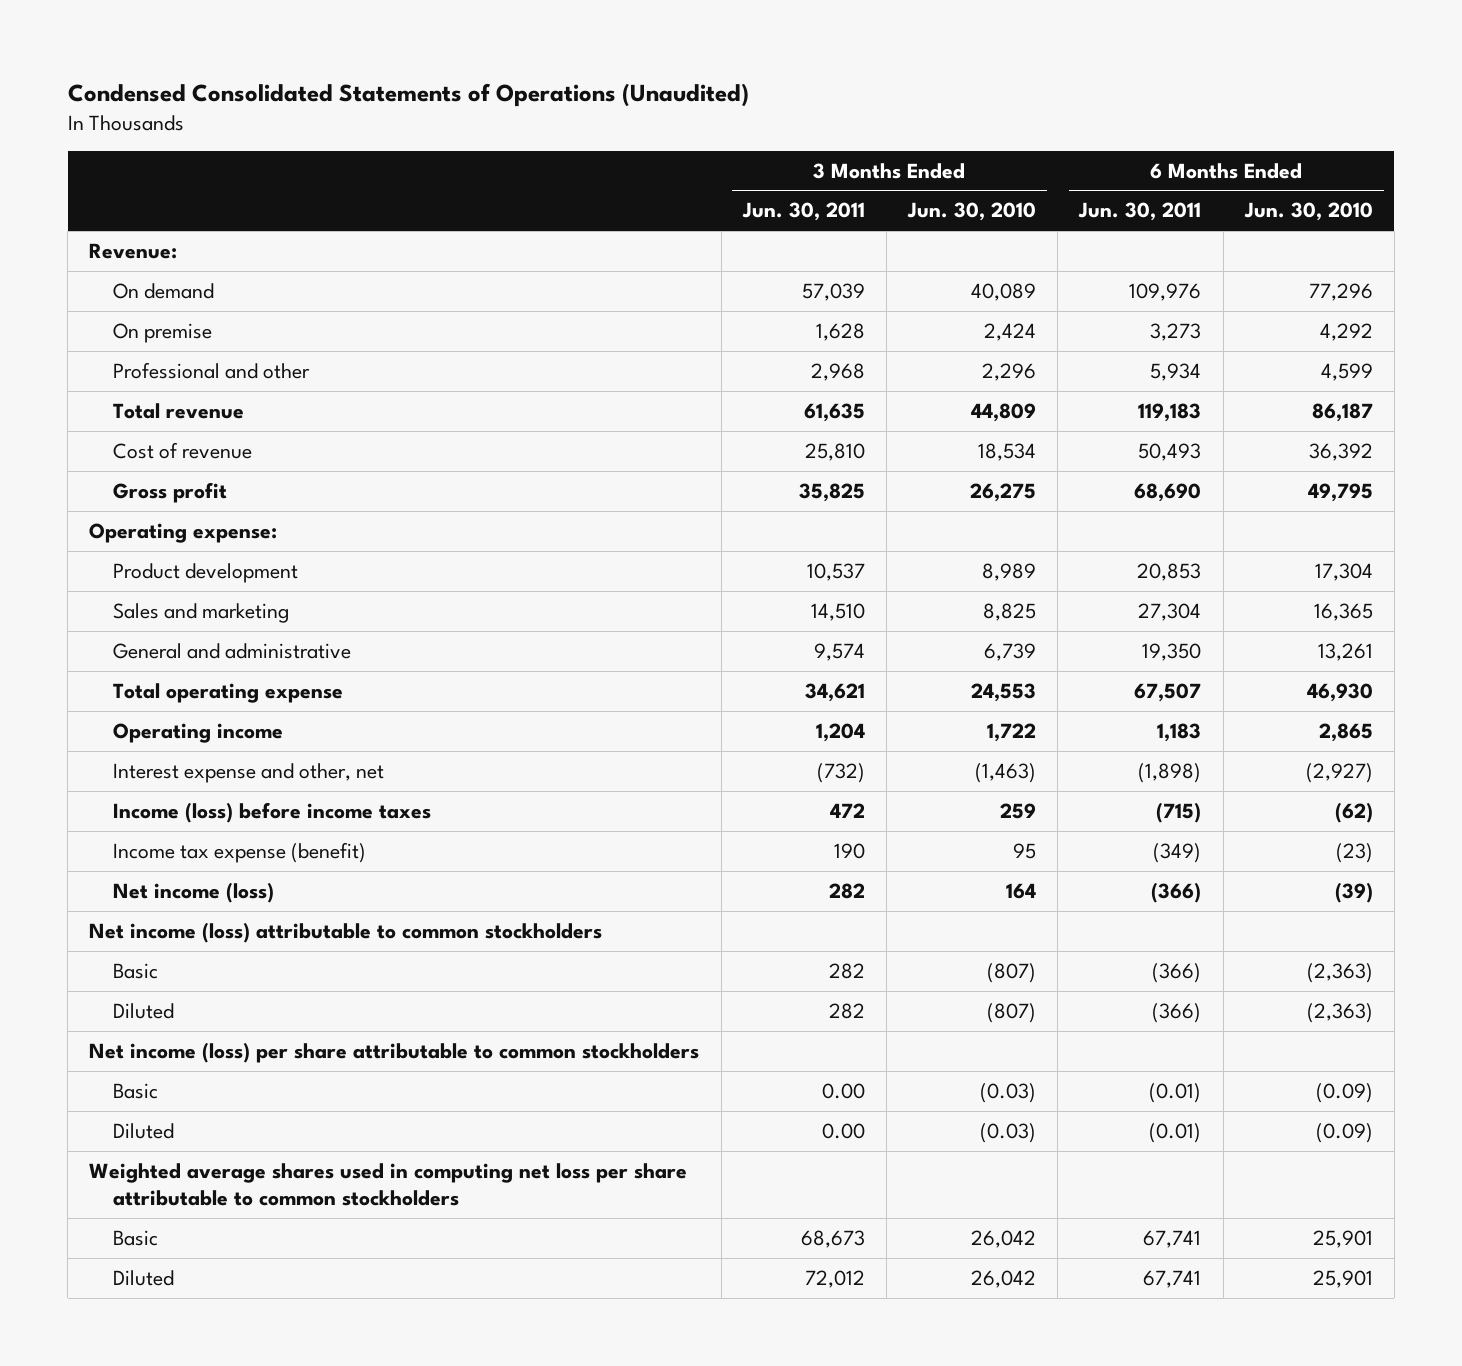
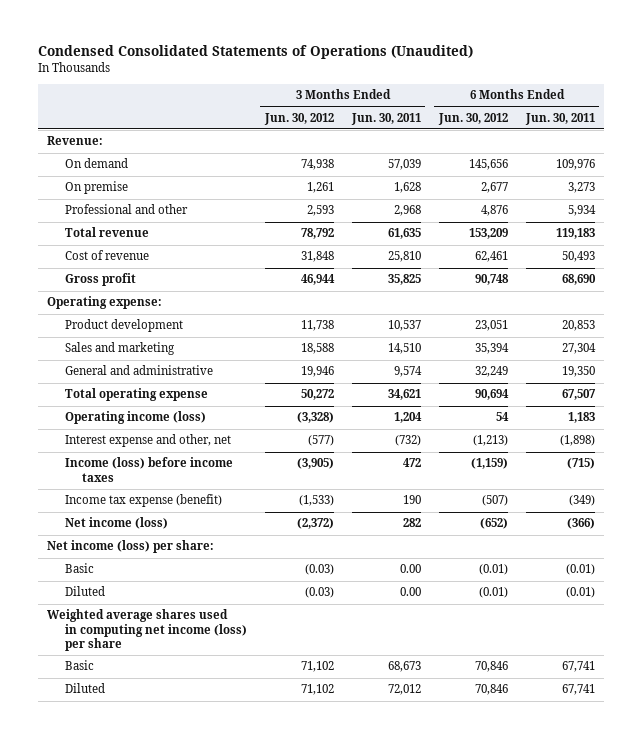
[907,202,1037,222] Jun. 30, 2010 -> none
[1243,202,1373,222] Jun. 30, 2010 -> none
none -> [263,112,334,125] Jun. 30, 2012
none -> [437,112,508,125] Jun. 30, 2012
[112,722,283,743] Operating income -> [64,411,206,425] Operating income (loss)
[89,921,603,943] Net income (loss) attributable to common stockholders -> none
[112,962,158,979] Basic -> none
[112,1002,174,1019] Diluted -> none
[89,1041,700,1063] Net income (loss) per share attributable to common stockholders -> [47,540,215,554] Net income (loss) per share:
[89,1162,688,1207] Weighted average shares used in computing net loss per share attributable to common stockholders -> [47,609,247,652] Weighted average shares used in computing net income (loss) per share

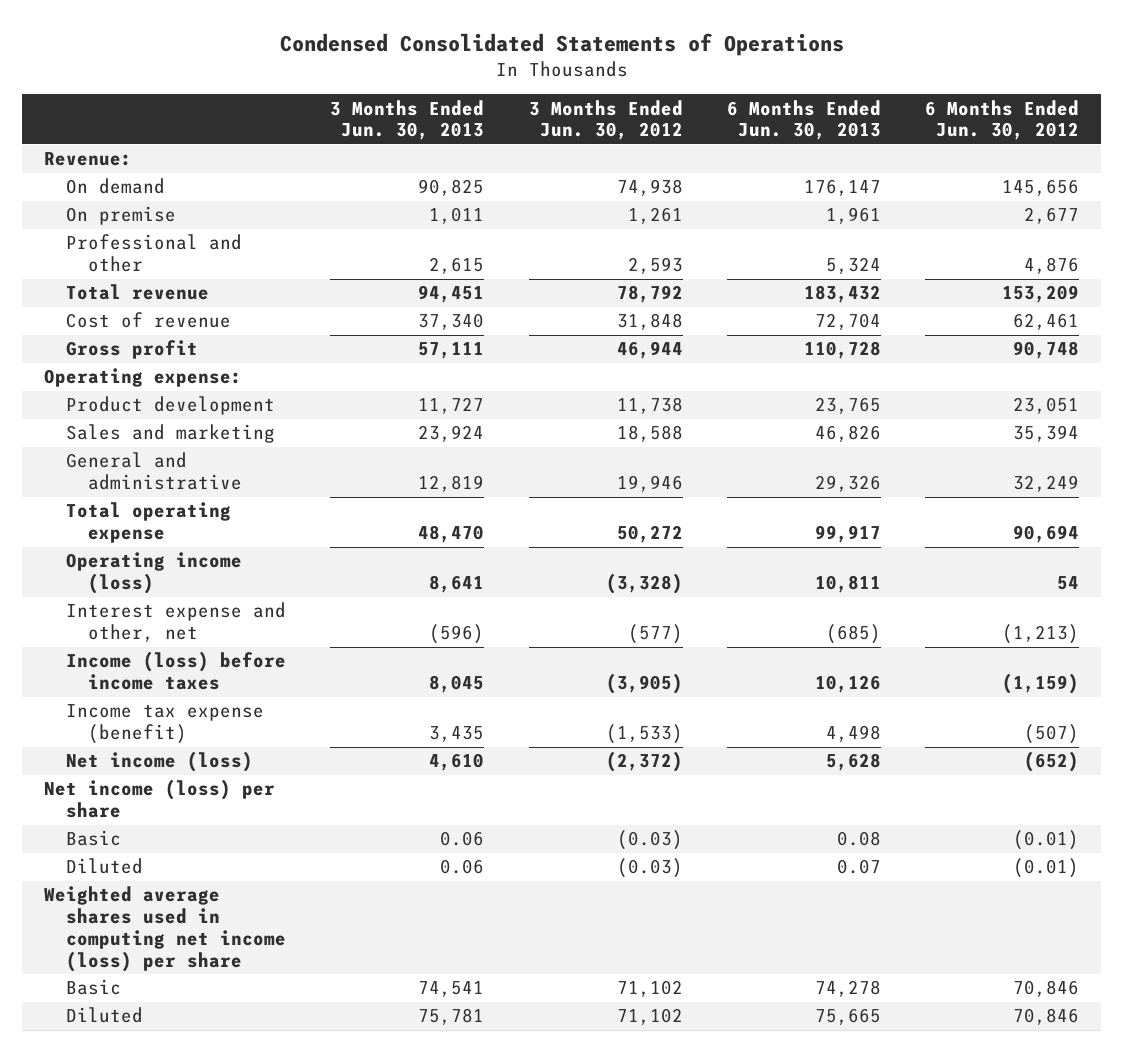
[38,45,474,60] Condensed Consolidated Statements of Operations (Unaudited) -> [279,32,844,56] Condensed Consolidated Statements of Operations
[350,112,421,125] Jun. 30, 2011 -> none
[524,112,595,125] Jun. 30, 2011 -> none
none -> [330,99,485,141] 3 Months Ended Jun. 30, 2013
none -> [726,99,881,141] 6 Months Ended Jun. 30, 2013
[47,540,215,554] Net income (loss) per share: -> [44,779,276,819] Net income (loss) per share

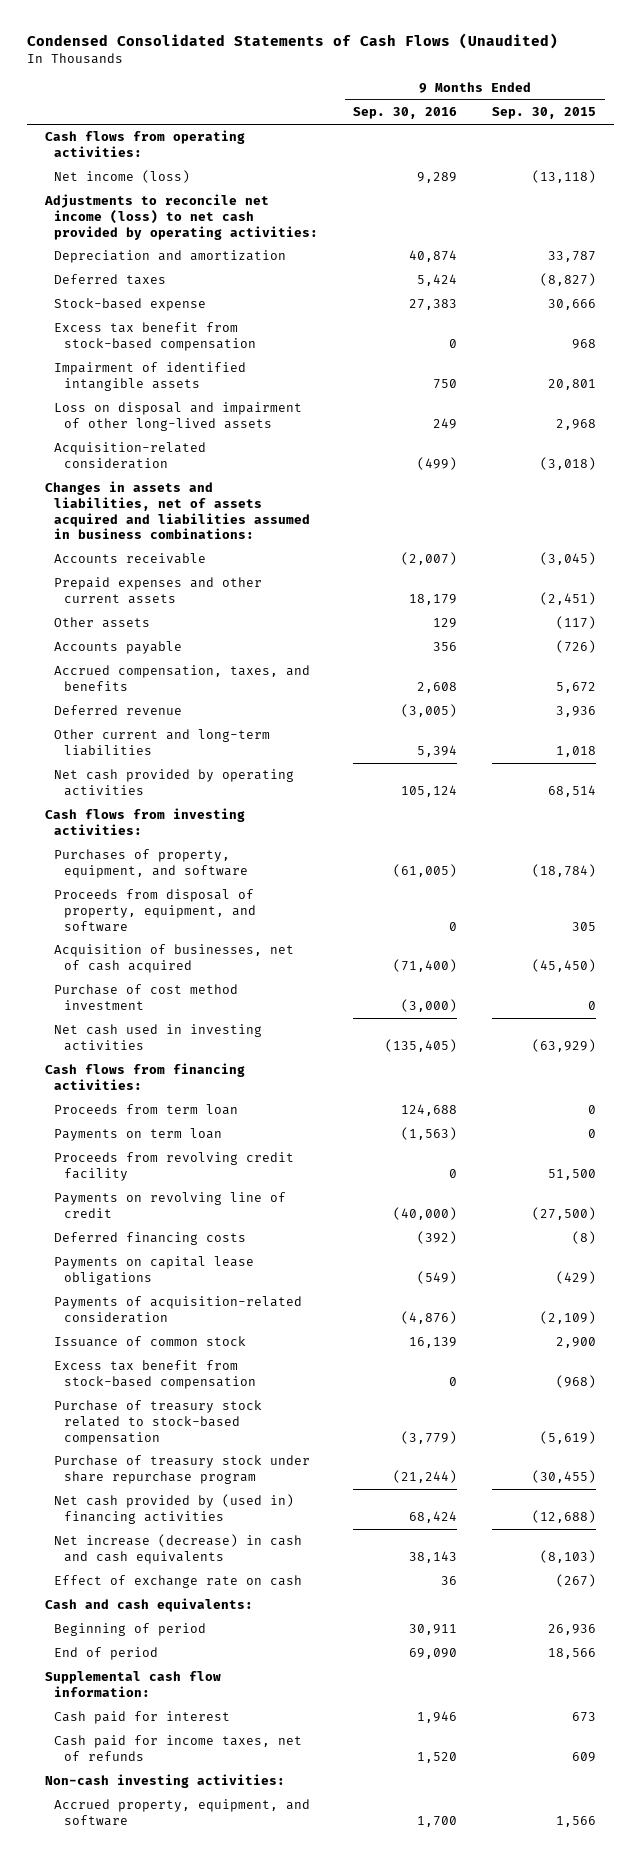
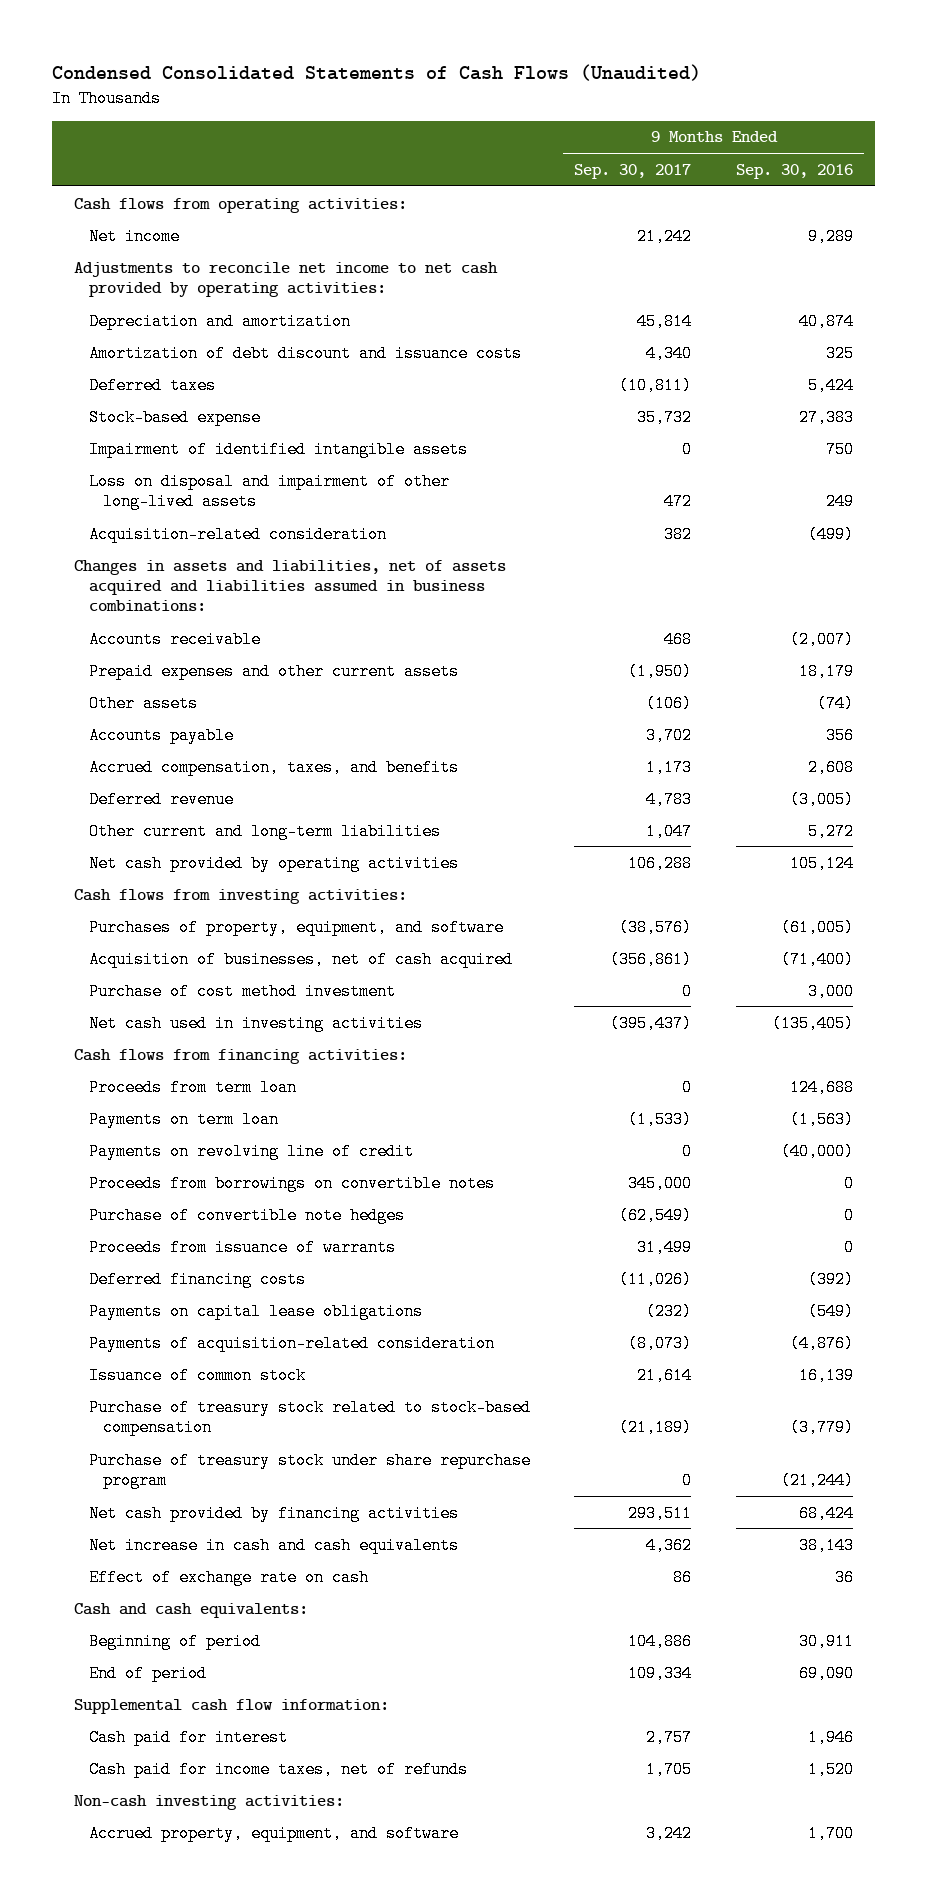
[492,107,597,120] Sep. 30, 2015 -> none
none -> [574,163,692,179] Sep. 30, 2017
[54,170,191,184] Net income (loss) -> [88,227,180,245] Net income
[43,194,319,240] Adjustments to reconcile net income (loss) to net cash provided by operating activities: -> [74,261,499,298] Adjustments to reconcile net income to net cash provided by operating activities:
none -> [88,344,522,362] Amortization of debt discount and issuance costs
[54,322,256,351] Excess tax benefit from stock-based compensation -> none
[433,618,458,629] 129 -> [817,694,855,712] (74)
[417,744,458,757] 5,394 -> [808,822,855,840] 5,272
[54,889,256,932] Proceeds from disposal of property, equipment, and software -> none
[401,998,458,1012] (3,000) -> [808,982,855,1000] 3,000
[54,1152,295,1181] Proceeds from revolving credit facility -> none
none -> [88,1174,495,1192] Proceeds from borrowings on convertible notes
none -> [88,1206,405,1224] Purchase of convertible note hedges
none -> [88,1238,396,1256] Proceeds from issuance of warrants
[54,1360,256,1389] Excess tax benefit from stock-based compensation -> none
[54,1494,295,1524] Net cash provided by (used in) financing activities -> [88,1504,459,1522] Net cash provided by financing activities
[54,1534,303,1564] Net increase (decrease) in cash and cash equivalents -> [88,1536,459,1554] Net increase in cash and cash equivalents

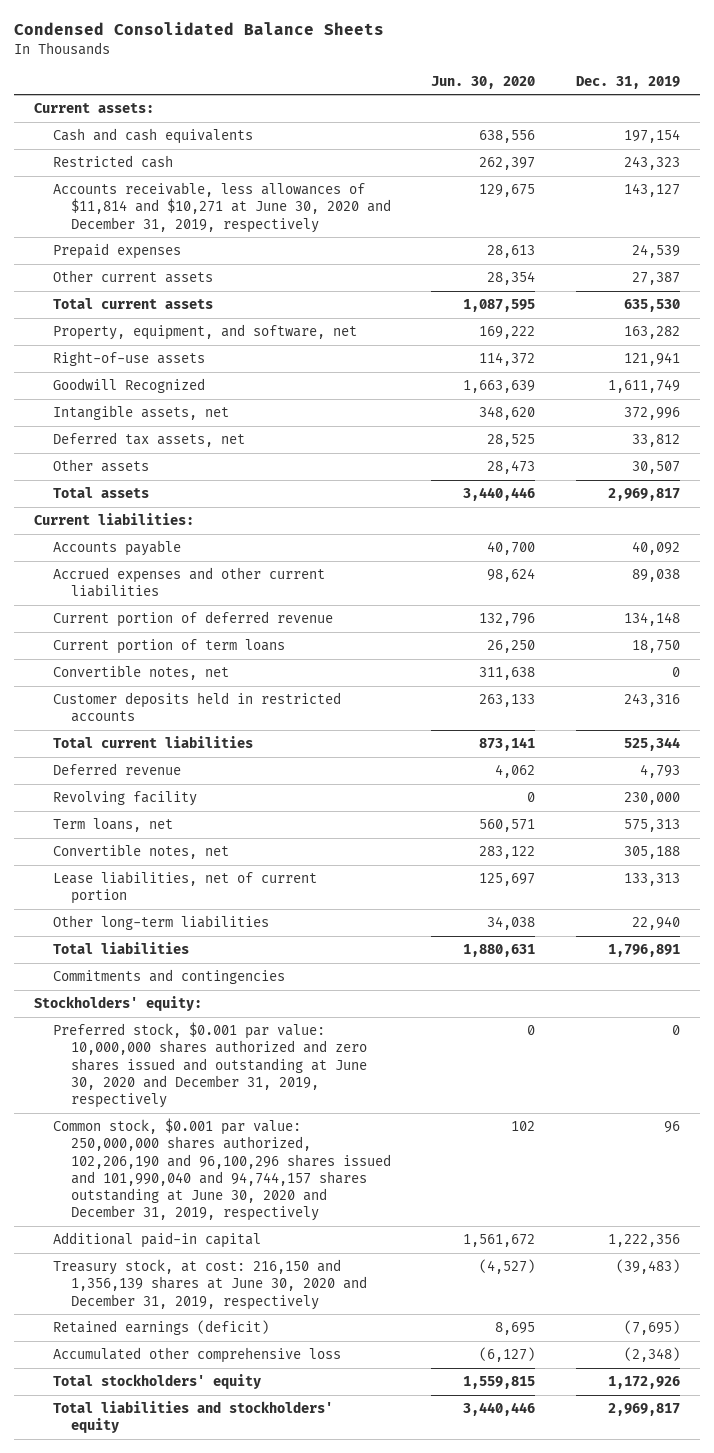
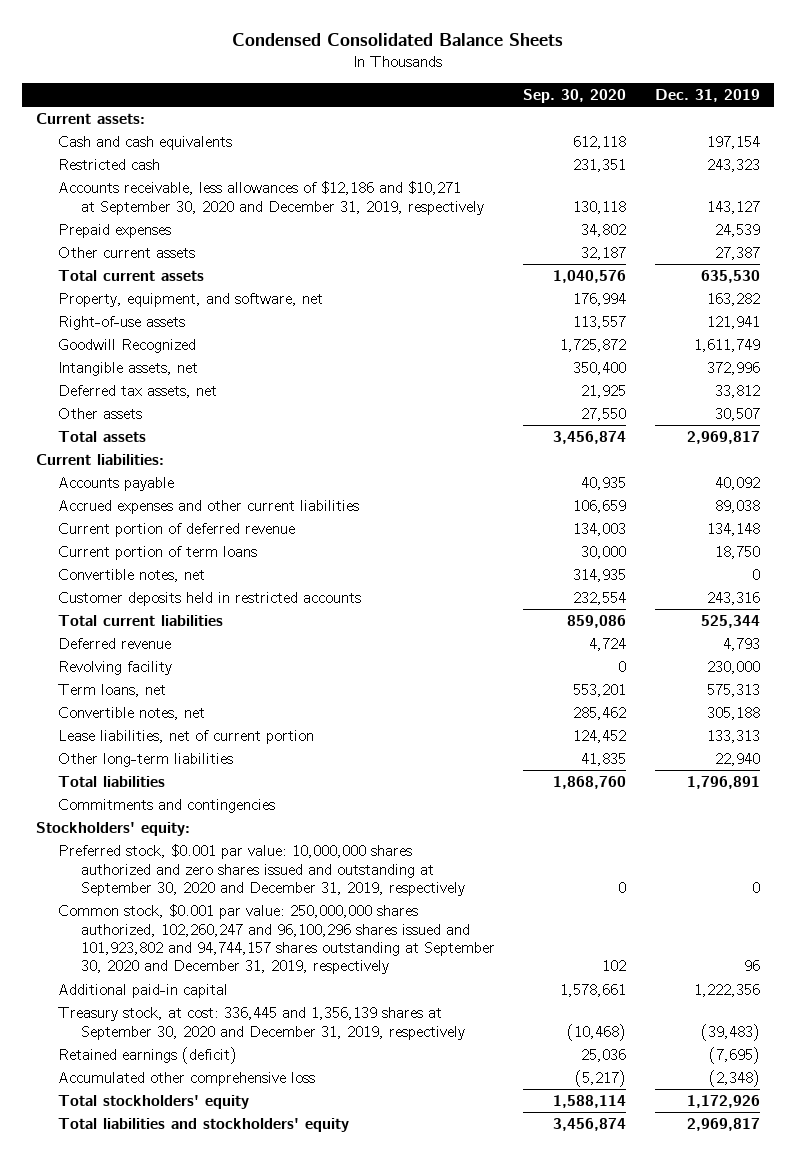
[431,75,536,89] Jun. 30, 2020 -> none
none -> [523,88,627,103] Sep. 30, 2020
[52,182,392,233] Accounts receivable, less allowances of $11,814 and $10,271 at June 30, 2020 and December 31, 2019, respectively -> [58,181,484,215] Accounts receivable, less allowances of $12,186 and $10,271 at September 30, 2020 and December 31, 2019, respectively
[52,1022,368,1109] Preferred stock, $0.001 par value: 10,000,000 shares authorized and zero shares issued and outstanding at June 30, 2020 and December 31, 2019, respectively -> [58,844,465,896] Preferred stock, $0.001 par value: 10,000,000 shares authorized and zero shares issued and outstanding at September 30, 2020 and December 31, 2019, respectively
[52,1118,392,1222] Common stock, $0.001 par value: 250,000,000 shares authorized, 102,206,190 and 96,100,296 shares issued and 101,990,040 and 94,744,157 shares outstanding at June 30, 2020 and December 31, 2019, respectively -> [58,904,495,975] Common stock, $0.001 par value: 250,000,000 shares authorized, 102,260,247 and 96,100,296 shares issued and 101,923,802 and 94,744,157 shares outstanding at September 30, 2020 and December 31, 2019, respectively
[52,1259,368,1310] Treasury stock, at cost: 216,150 and 1,356,139 shares at June 30, 2020 and December 31, 2019, respectively -> [58,1007,465,1040] Treasury stock, at cost: 336,445 and 1,356,139 shares at September 30, 2020 and December 31, 2019, respectively

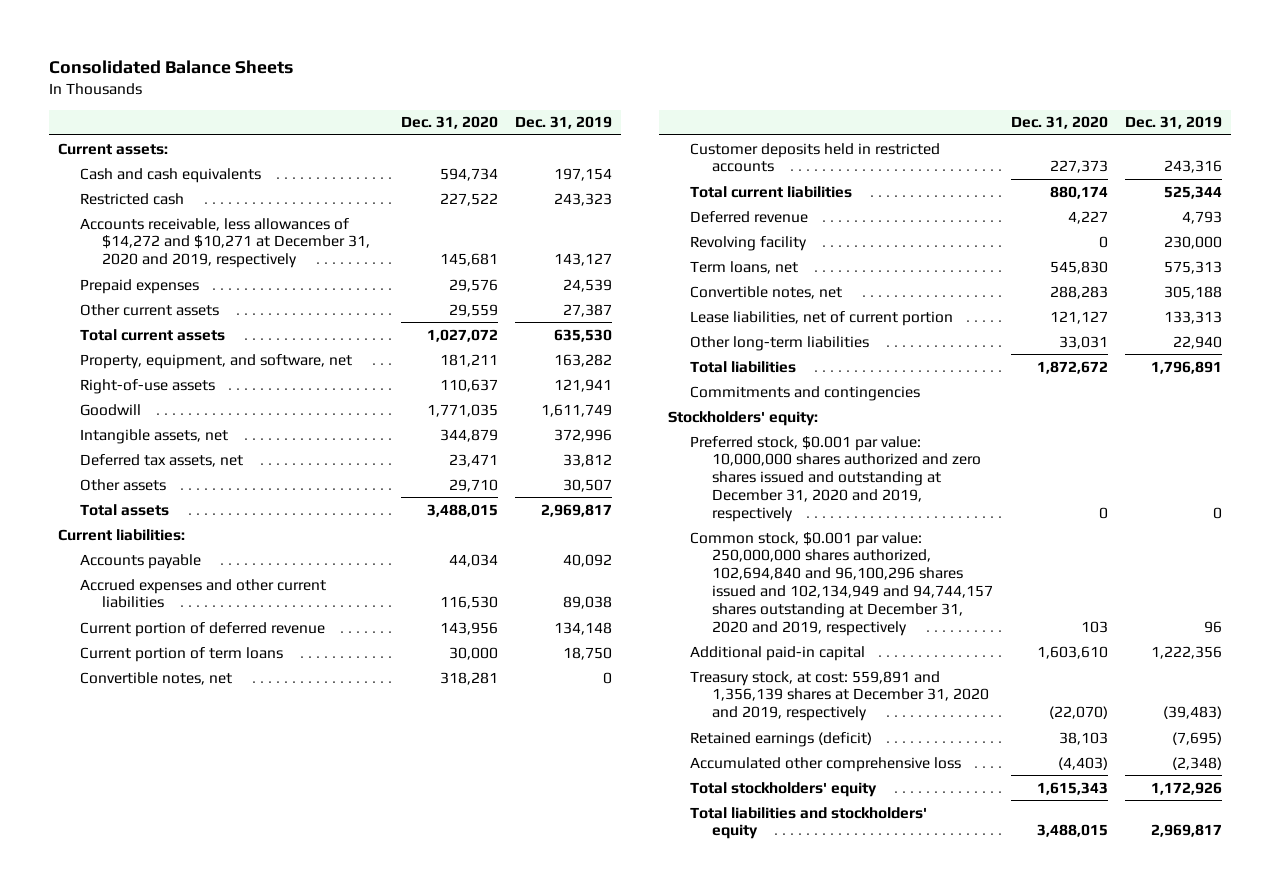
[231,32,563,46] Condensed Consolidated Balance Sheets -> [49,60,294,75] Consolidated Balance Sheets
[523,88,627,103] Sep. 30, 2020 -> none
none -> [400,116,498,130] Dec. 31, 2020
[58,181,484,215] Accounts receivable, less allowances of $12,186 and $10,271 at September 30, 2020 and December 31, 2019, respectively -> [80,217,371,269] Accounts receivable, less allowances of $14,272 and $10,271 at December 31, 2020 and 2019, respectively
[58,339,197,354] Goodwill Recognized -> [80,403,142,416] Goodwill
[58,844,465,896] Preferred stock, $0.001 par value: 10,000,000 shares authorized and zero shares issued and outstanding at September 30, 2020 and December 31, 2019, respectively -> [690,435,982,522] Preferred stock, $0.001 par value: 10,000,000 shares authorized and zero shares issued and outstanding at December 31, 2020 and 2019, respectively
[58,904,495,975] Common stock, $0.001 par value: 250,000,000 shares authorized, 102,260,247 and 96,100,296 shares issued and 101,923,802 and 94,744,157 shares outstanding at September 30, 2020 and December 31, 2019, respectively -> [690,531,994,636] Common stock, $0.001 par value: 250,000,000 shares authorized, 102,694,840 and 96,100,296 shares issued and 102,134,949 and 94,744,157 shares outstanding at December 31, 2020 and 2019, respectively
[58,1007,465,1040] Treasury stock, at cost: 336,445 and 1,356,139 shares at September 30, 2020 and December 31, 2019, respectively -> [690,670,990,722] Treasury stock, at cost: 559,891 and 1,356,139 shares at December 31, 2020 and 2019, respectively

